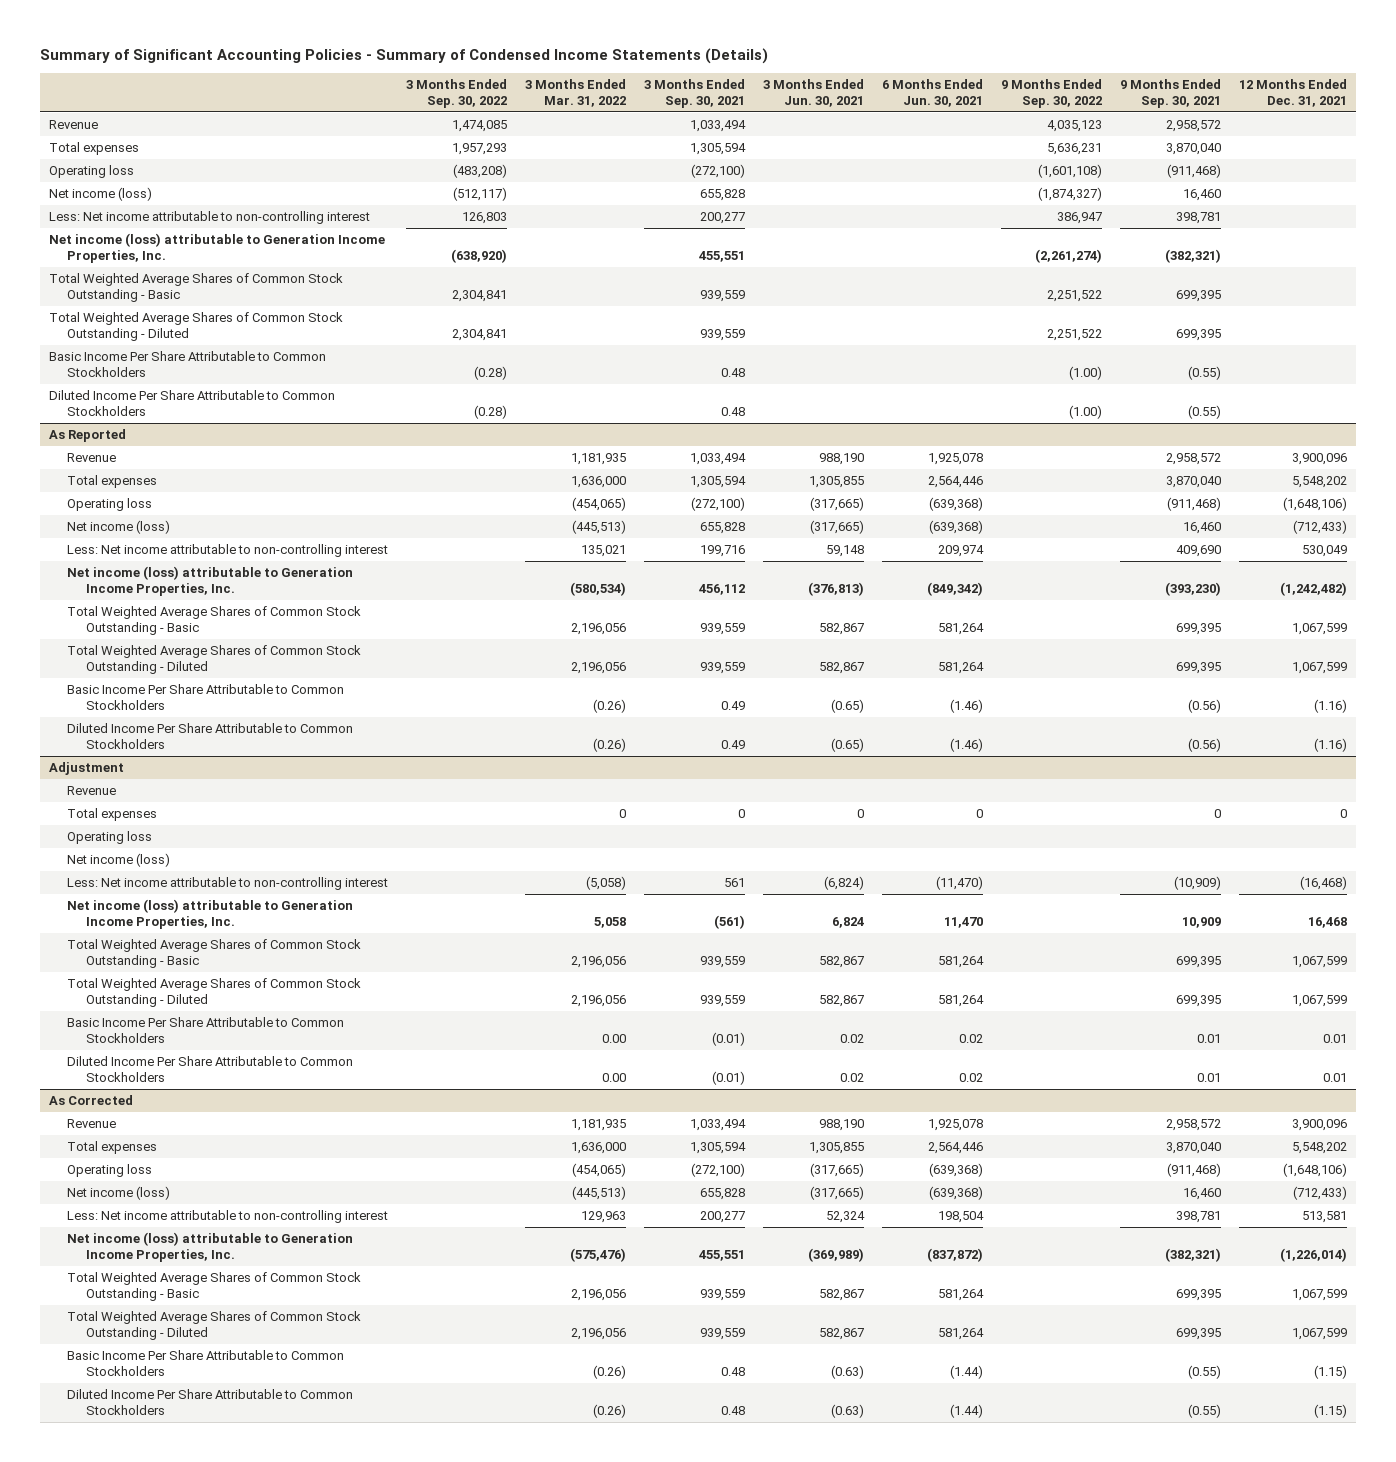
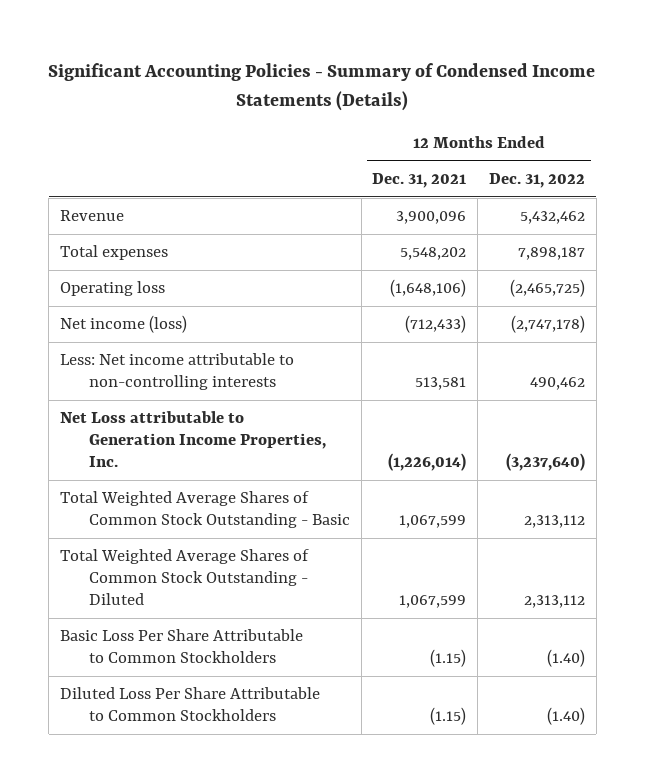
[39,48,768,65] Summary of Significant Accounting Policies - Summary of Condensed Income Statements (Details) -> [48,63,596,111] Significant Accounting Policies - Summary of Condensed Income Statements (Details)
[406,79,508,108] 3 Months Ended Sep. 30, 2022 -> none
[525,79,627,107] 3 Months Ended Mar. 31, 2022 -> none
[644,79,746,108] 3 Months Ended Sep. 30, 2021 -> none
[763,79,865,107] 3 Months Ended Jun. 30, 2021 -> none
[881,79,983,107] 6 Months Ended Jun. 30, 2021 -> none
[1000,79,1102,108] 9 Months Ended Sep. 30, 2022 -> none
[1119,79,1221,108] 9 Months Ended Sep. 30, 2021 -> none
none -> [488,172,585,188] Dec. 31, 2022
[48,120,98,130] Revenue -> none
[48,142,139,156] Total expenses -> none
[48,165,134,179] Operating loss -> none
[48,187,152,202] Net income (loss) -> none
[48,211,370,225] Less: Net income attributable to non-controlling interest -> none
[48,233,385,263] Net income (loss) attributable to Generation Income Properties, Inc. -> none
[48,273,343,302] Total Weighted Average Shares of Common Stock Outstanding - Basic -> none
[48,312,343,341] Total Weighted Average Shares of Common Stock Outstanding - Diluted -> none
[48,351,326,377] Basic Income Per Share Attributable to Common Stockholders -> none
[48,390,335,416] Diluted Income Per Share Attributable to Common Stockholders -> none
[48,429,126,443] As Reported -> none
[67,606,362,635] Total Weighted Average Shares of Common Stock Outstanding - Basic -> none
[67,645,362,674] Total Weighted Average Shares of Common Stock Outstanding - Diluted -> none
[67,684,345,710] Basic Income Per Share Attributable to Common Stockholders -> none
[67,723,354,749] Diluted Income Per Share Attributable to Common Stockholders -> none
[48,762,124,776] Adjustment -> none
[67,786,117,796] Revenue -> none
[67,808,158,822] Total expenses -> none
[67,831,153,845] Operating loss -> none
[67,853,171,868] Net income (loss) -> none
[67,877,389,891] Less: Net income attributable to non-controlling interest -> none
[67,899,354,929] Net income (loss) attributable to Generation Income Properties, Inc. -> none
[67,939,362,968] Total Weighted Average Shares of Common Stock Outstanding - Basic -> none
[67,978,362,1007] Total Weighted Average Shares of Common Stock Outstanding - Diluted -> none
[67,1017,345,1043] Basic Income Per Share Attributable to Common Stockholders -> none
[67,1056,354,1082] Diluted Income Per Share Attributable to Common Stockholders -> none
[48,1095,133,1106] As Corrected -> none
[67,1119,117,1129] Revenue -> none
[67,1141,158,1155] Total expenses -> none
[67,1164,153,1178] Operating loss -> none
[67,1186,171,1201] Net income (loss) -> none
[67,1210,389,1224] Less: Net income attributable to non-controlling interest -> none
[67,1232,354,1262] Net income (loss) attributable to Generation Income Properties, Inc. -> none
[67,544,389,558] Less: Net income attributable to non-controlling interest -> [60,353,295,391] Less: Net income attributable to non-controlling interests
[1301,545,1347,558] 530,049 -> [415,377,467,391] 513,581
[67,566,354,596] Net income (loss) attributable to Generation Income Properties, Inc. -> [60,411,326,467] Net Loss attributable to Generation Income Properties, Inc.
[1279,581,1347,596] (1,242,482) -> [388,452,467,471] (1,226,014)
[67,1350,345,1376] Basic Income Per Share Attributable to Common Stockholders -> [60,629,304,664] Basic Loss Per Share Attributable to Common Stockholders
[67,1389,354,1415] Diluted Income Per Share Attributable to Common Stockholders -> [60,687,321,722] Diluted Loss Per Share Attributable to Common Stockholders

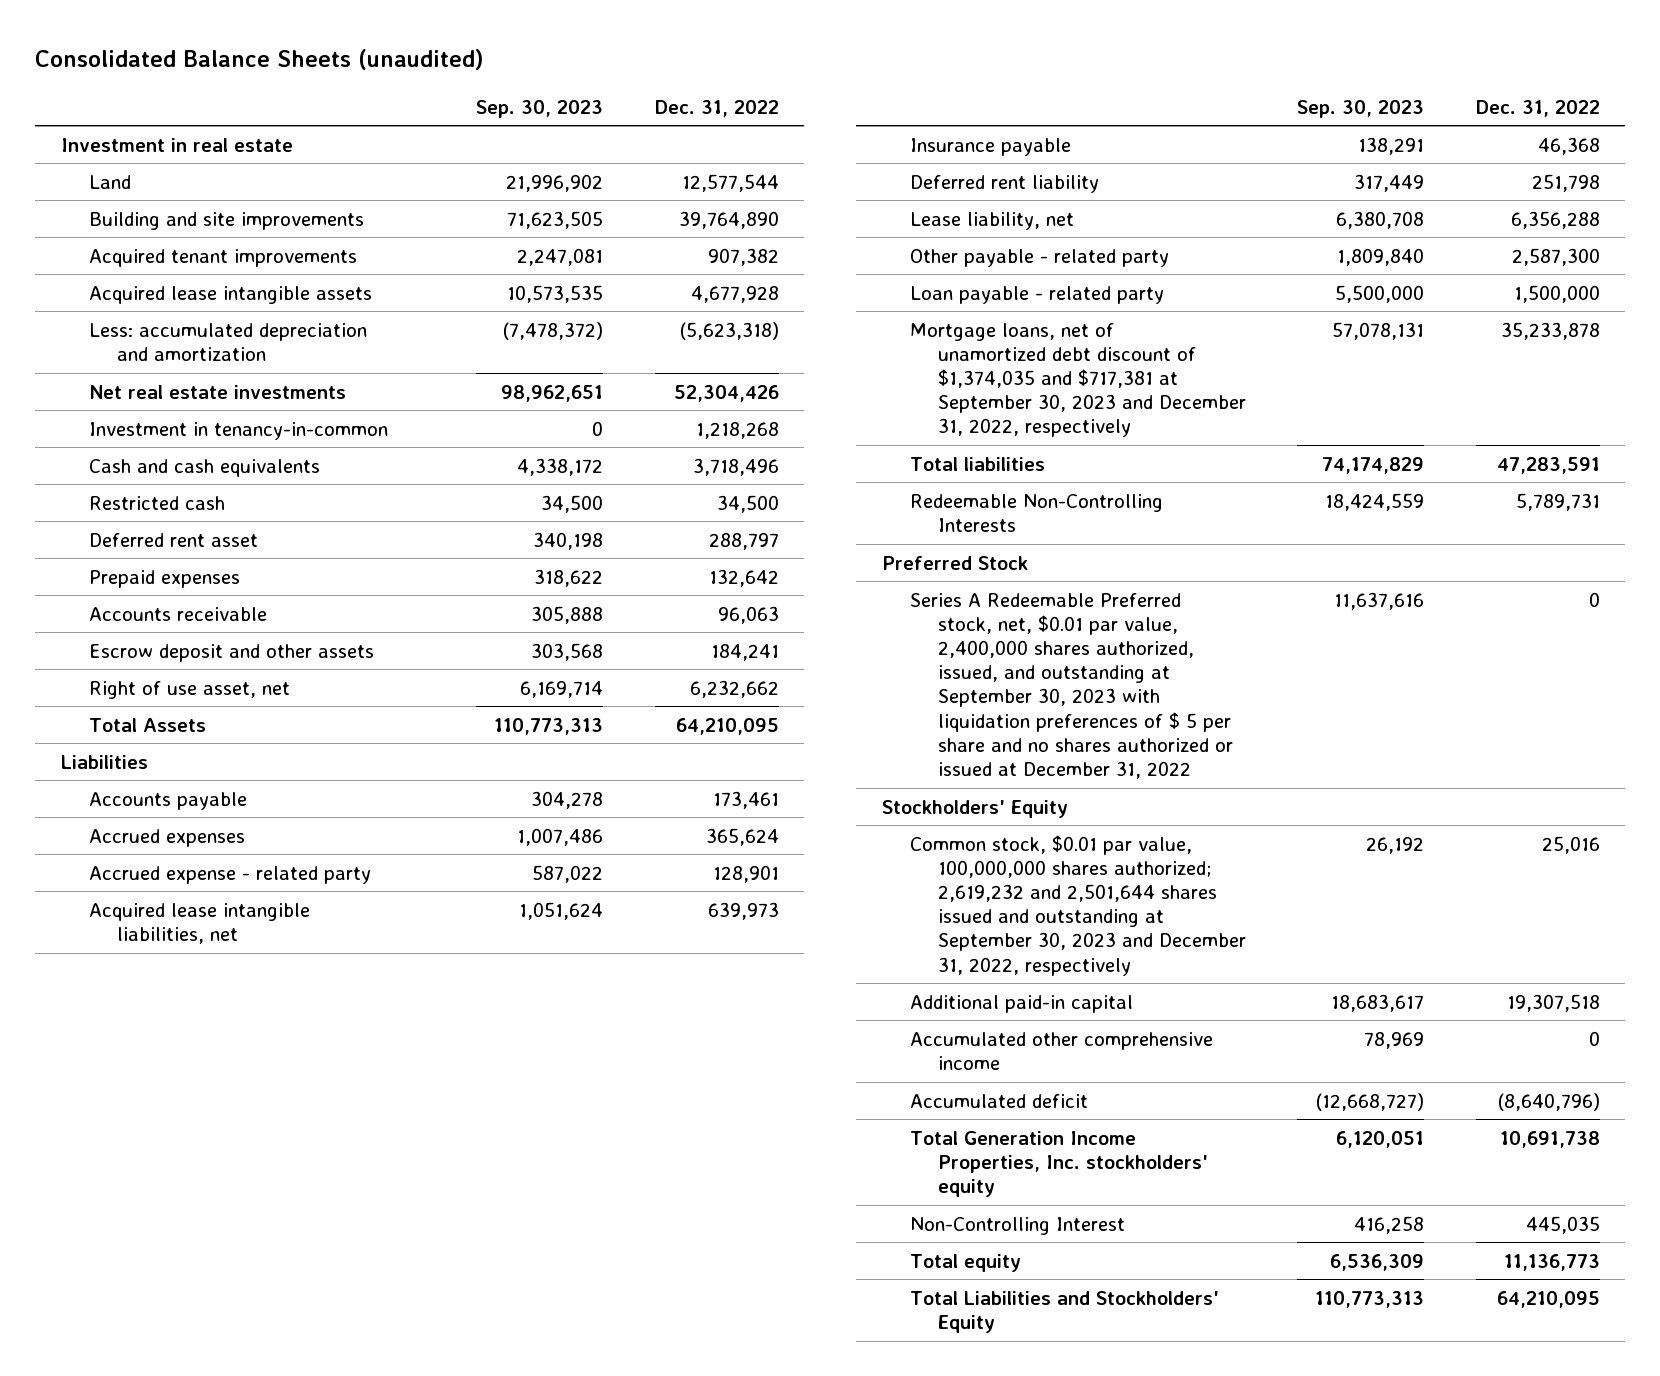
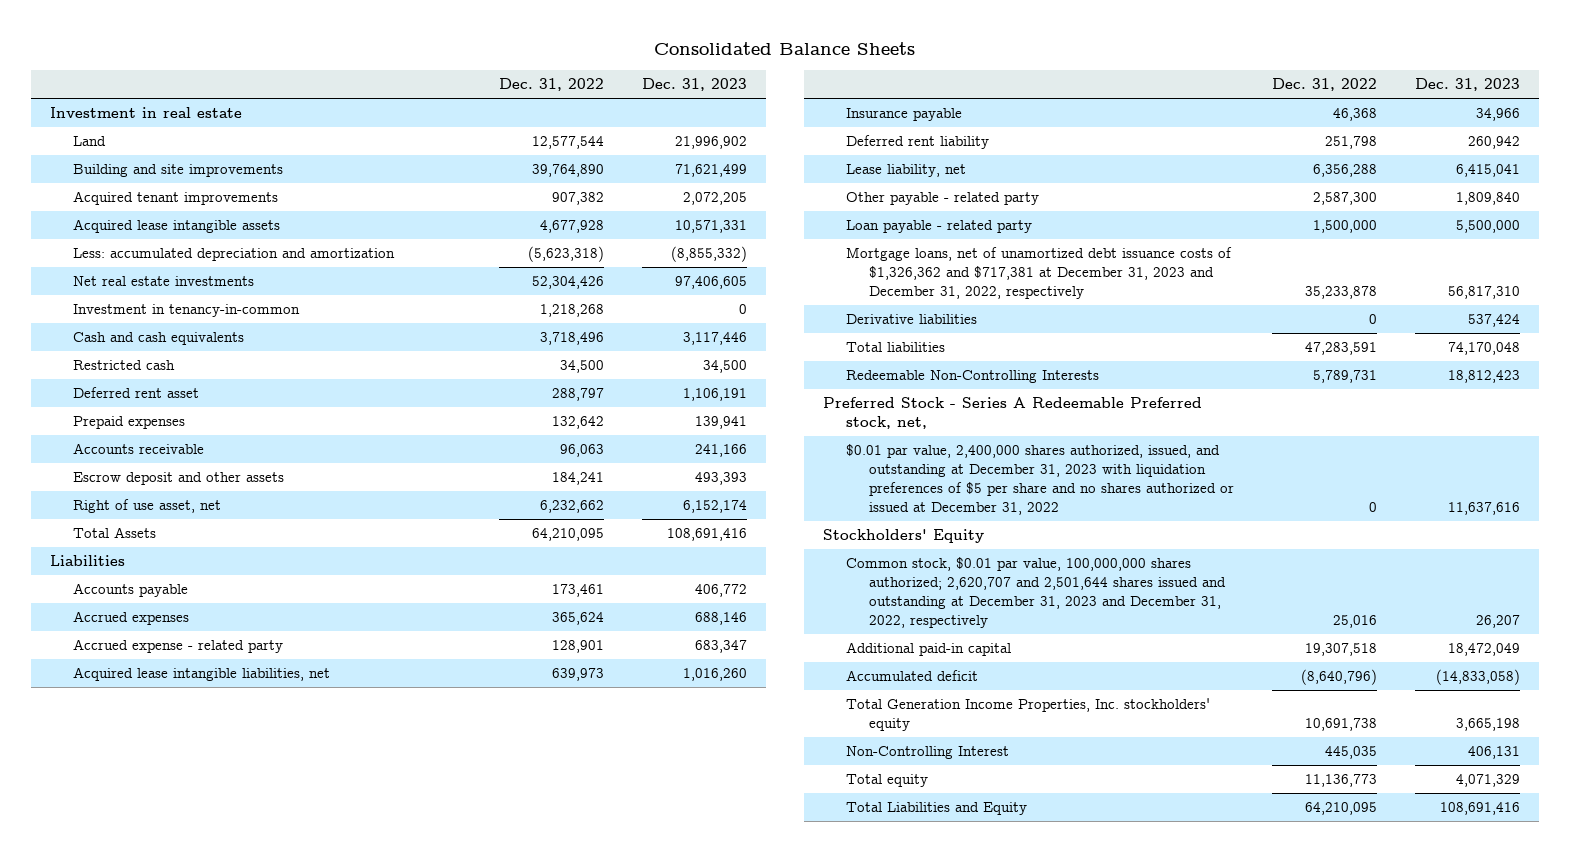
[35,49,485,71] Consolidated Balance Sheets (unaudited) -> [654,41,916,55] Consolidated Balance Sheets
[476,99,604,118] Sep. 30, 2023 -> none
none -> [642,78,748,92] Dec. 31, 2023
[909,322,1246,438] Mortgage loans, net of unamortized debt discount of $1,374,035 and $717,381 at September 30, 2023 and December 31, 2022, respectively -> [846,247,1233,300] Mortgage loans, net of unamortized debt issuance costs of $1,326,362 and $717,381 at December 31, 2023 and December 31, 2022, respectively
none -> [846,314,978,325] Derivative liabilities
[881,555,1028,570] Preferred Stock -> [823,397,1203,430] Preferred Stock - Series A Redeemable Preferred stock, net,
[909,592,1233,779] Series A Redeemable Preferred stock, net, $0.01 par value, 2,400,000 shares authorized, issued, and outstanding at September 30, 2023 with liquidation preferences of $ 5 per share and no shares authorized or issued at December 31, 2022 -> [846,444,1235,516] $0.01 par value, 2,400,000 shares authorized, issued, and outstanding at December 31, 2023 with liquidation preferences of $5 per share and no shares authorized or issued at December 31, 2022
[909,834,1246,976] Common stock, $0.01 par value, 100,000,000 shares authorized; 2,619,232 and 2,501,644 shares issued and outstanding at September 30, 2023 and December 31, 2022, respectively -> [846,557,1227,629] Common stock, $0.01 par value, 100,000,000 shares authorized; 2,620,707 and 2,501,644 shares issued and outstanding at December 31, 2023 and December 31, 2022, respectively
[909,1031,1213,1070] Accumulated other comprehensive income -> none
[909,1290,1219,1333] Total Liabilities and Stockholders' Equity -> [846,802,1028,816] Total Liabilities and Equity

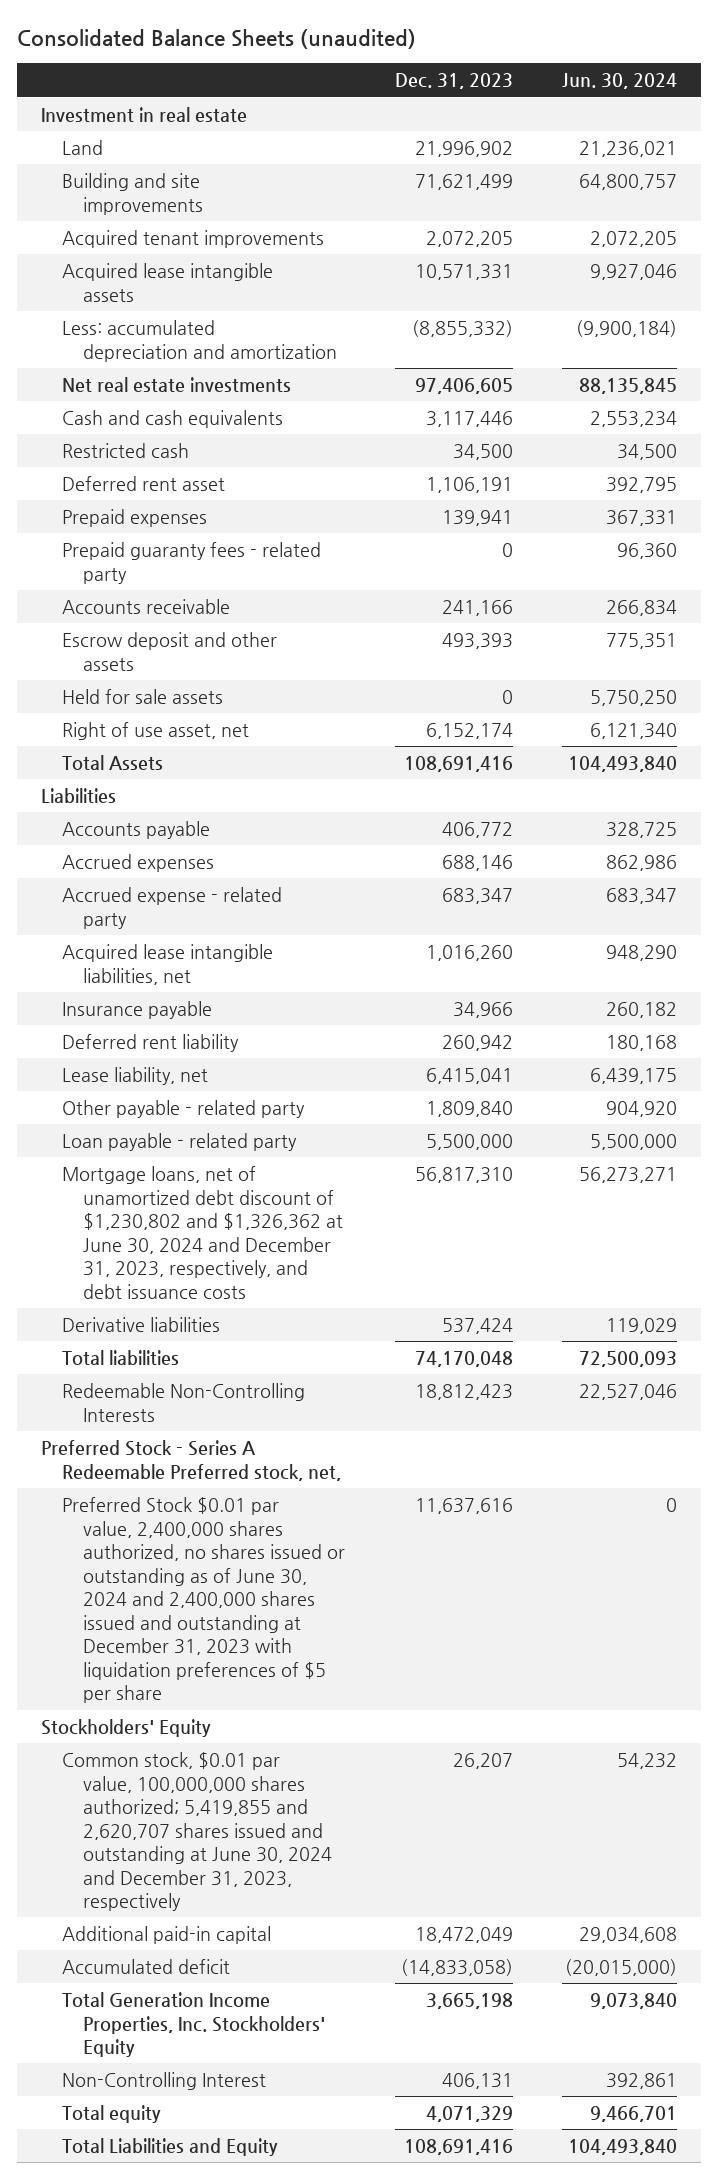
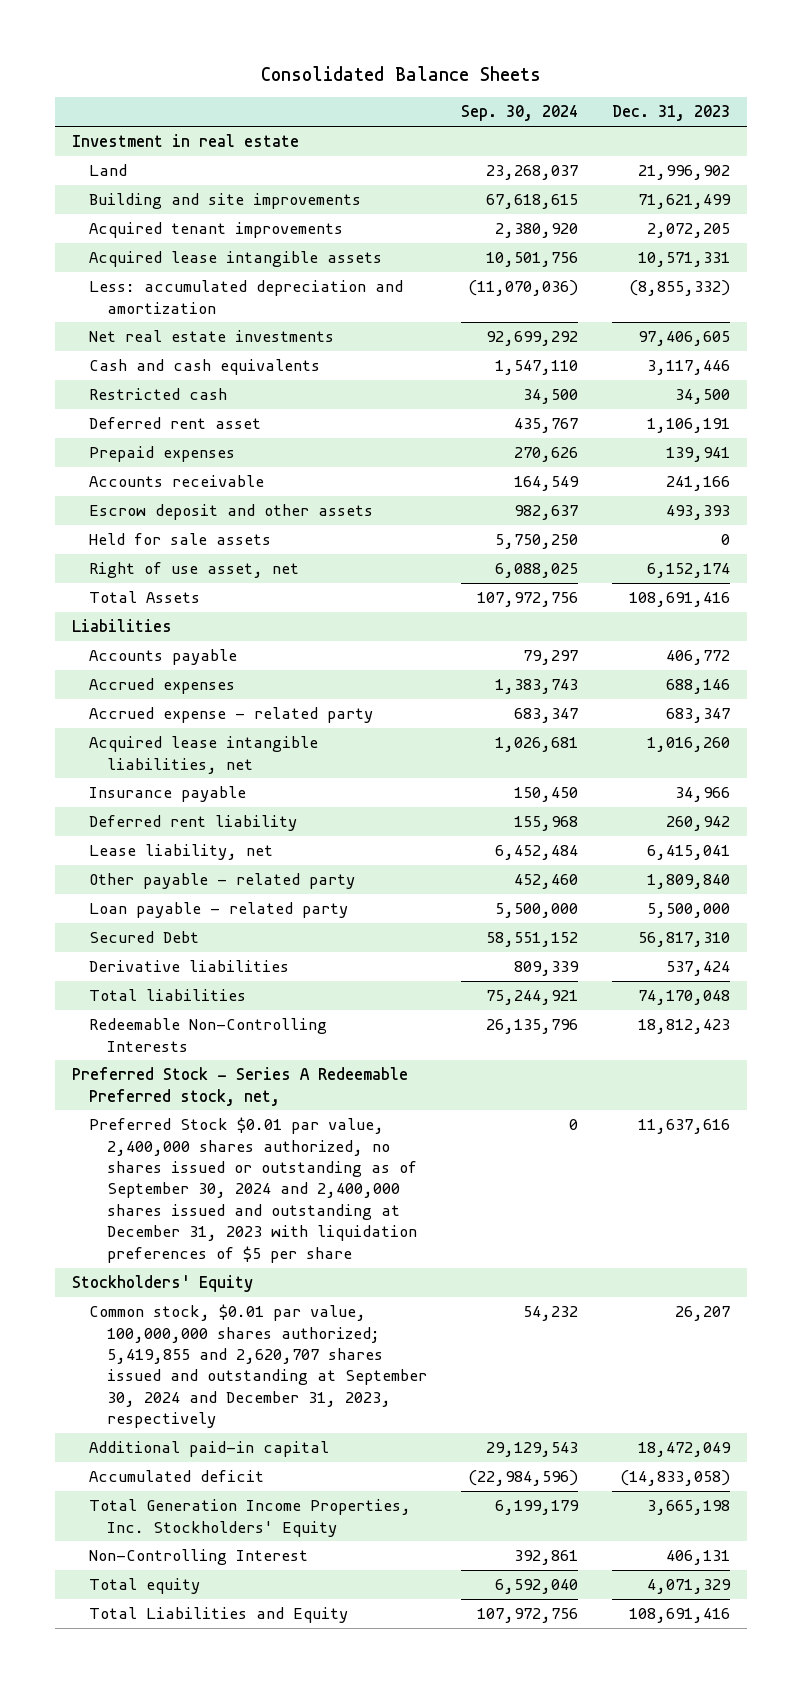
[16,29,416,50] Consolidated Balance Sheets (unaudited) -> [260,65,541,81] Consolidated Balance Sheets
[561,73,677,90] Jun. 30, 2024 -> none
none -> [461,105,579,122] Sep. 30, 2024
[62,541,322,584] Prepaid guaranty fees - related party -> none
[62,1165,344,1299] Mortgage loans, net of unamortized debt discount of $1,230,802 and $1,326,362 at June 30, 2024 and December 31, 2023, respectively, and debt issuance costs -> [89,931,200,944] Secured Debt
[62,1496,346,1704] Preferred Stock $0.01 par value, 2,400,000 shares authorized, no shares issued or outstanding as of June 30, 2024 and 2,400,000 shares issued and outstanding at December 31, 2023 with liquidation preferences of $5 per share -> [89,1117,418,1263] Preferred Stock $0.01 par value, 2,400,000 shares authorized, no shares issued or outstanding as of September 30, 2024 and 2,400,000 shares issued and outstanding at December 31, 2023 with liquidation preferences of $5 per share
[62,1751,333,1912] Common stock, $0.01 par value, 100,000,000 shares authorized; 5,419,855 and 2,620,707 shares issued and outstanding at June 30, 2024 and December 31, 2023, respectively -> [89,1304,428,1429] Common stock, $0.01 par value, 100,000,000 shares authorized; 5,419,855 and 2,620,707 shares issued and outstanding at September 30, 2024 and December 31, 2023, respectively

